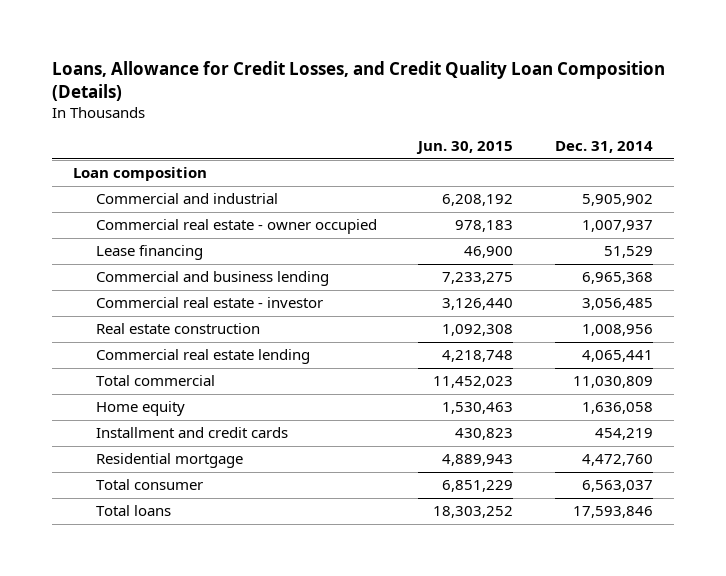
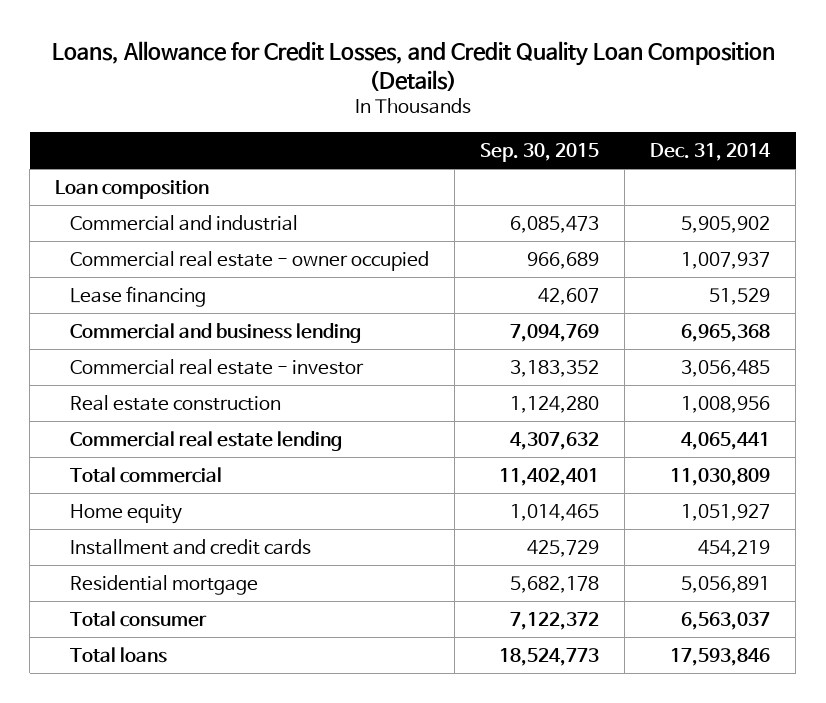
[416,141,514,155] Jun. 30, 2015 -> none
none -> [479,142,599,162] Sep. 30, 2015
[581,402,653,415] 1,636,058 -> [681,503,771,521] 1,051,927
[581,454,653,467] 4,472,760 -> [681,575,771,593] 5,056,891

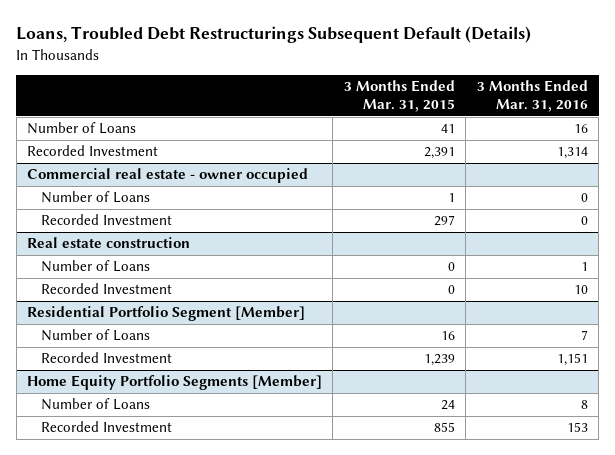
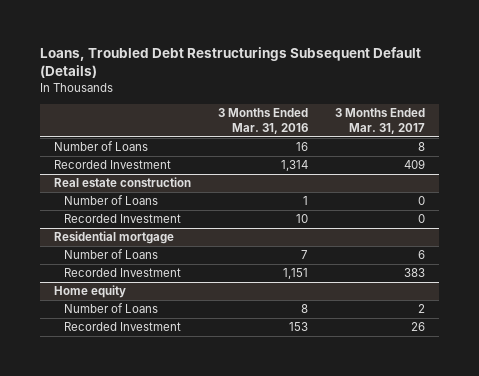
[343,80,455,113] 3 Months Ended Mar. 31, 2015 -> none
none -> [335,108,426,134] 3 Months Ended Mar. 31, 2017
[26,168,308,184] Commercial real estate - owner occupied -> none
[41,191,151,204] Number of Loans -> none
[41,214,173,226] Recorded Investment -> none
[26,306,305,322] Residential Portfolio Segment [Member] -> [53,231,174,245] Residential mortgage
[26,375,322,391] Home Equity Portfolio Segments [Member] -> [53,285,126,299] Home equity

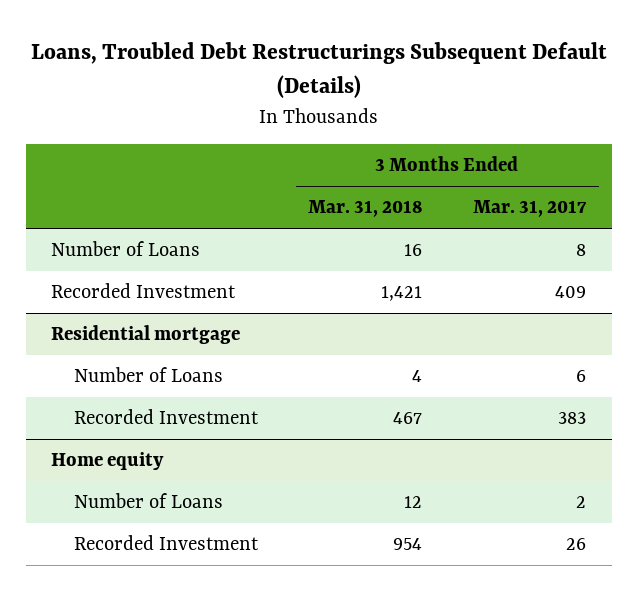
[218,108,309,134] 3 Months Ended Mar. 31, 2016 -> none
none -> [308,200,423,218] Mar. 31, 2018
[53,177,191,188] Real estate construction -> none
[64,195,159,206] Number of Loans -> none
[64,214,182,224] Recorded Investment -> none

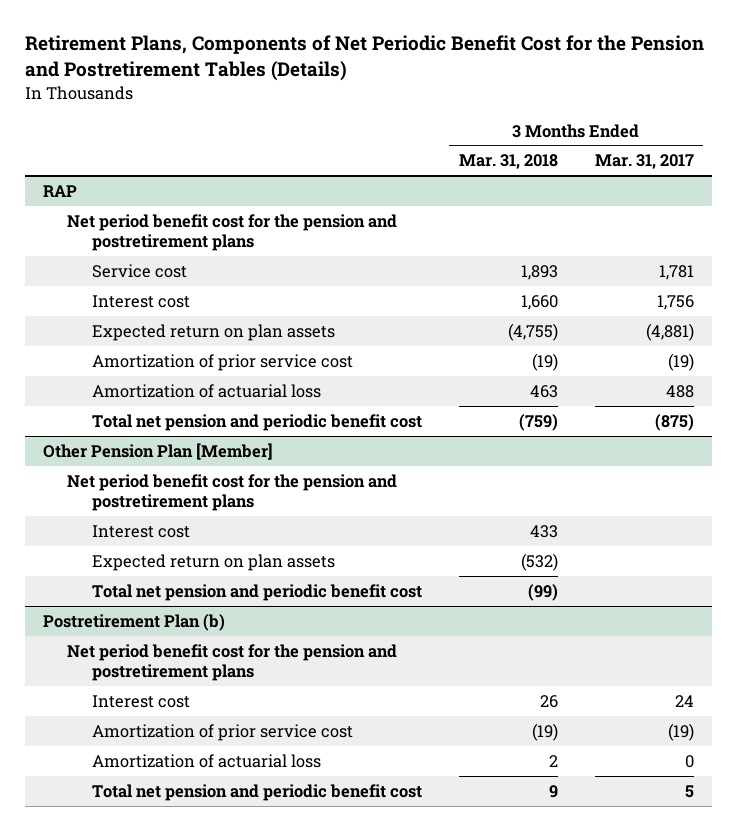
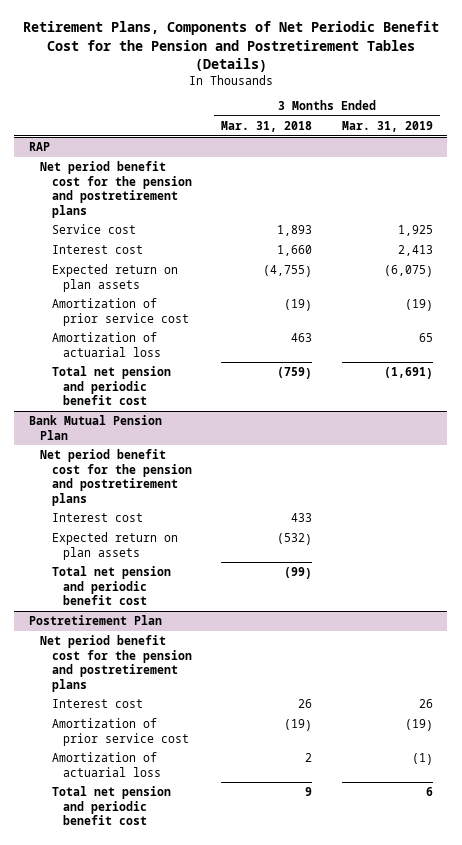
[594,154,694,170] Mar. 31, 2017 -> none
none -> [341,121,433,133] Mar. 31, 2019
[42,442,273,460] Other Pension Plan [Member] -> [28,415,162,440] Bank Mutual Pension Plan
[42,613,225,631] Postretirement Plan (b) -> [28,615,162,626] Postretirement Plan

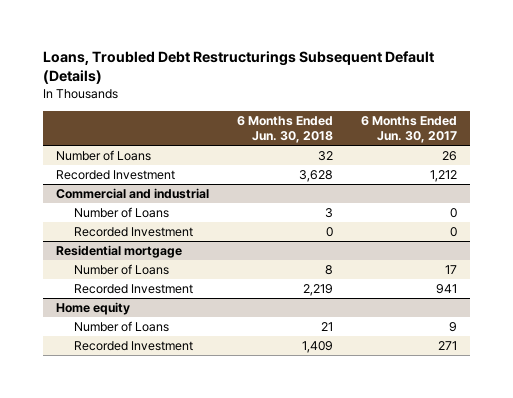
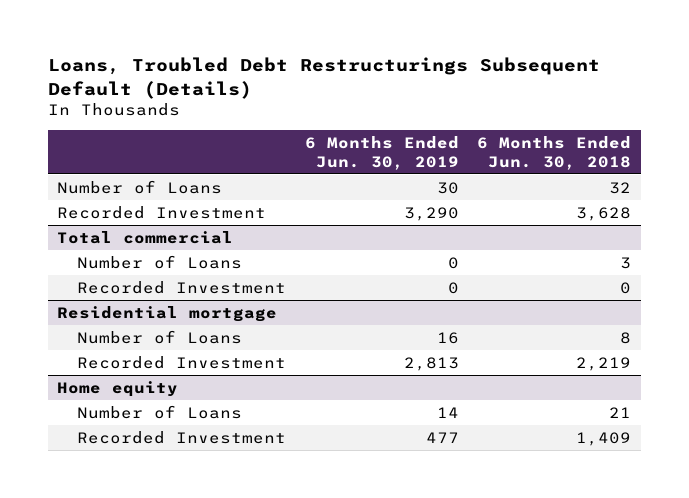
[360,115,457,144] 6 Months Ended Jun. 30, 2017 -> none
none -> [304,135,459,170] 6 Months Ended Jun. 30, 2019
[56,187,210,199] Commercial and industrial -> [57,230,234,244] Total commercial

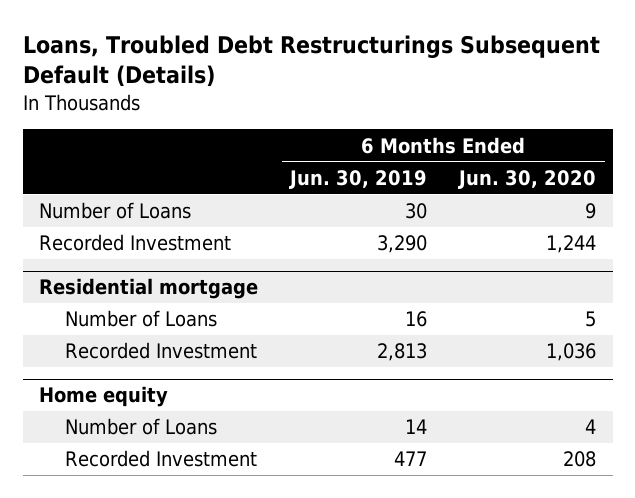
[477,135,632,170] 6 Months Ended Jun. 30, 2018 -> none
none -> [458,169,597,189] Jun. 30, 2020
[57,230,234,244] Total commercial -> none
[77,254,243,269] Number of Loans -> none
[77,280,287,294] Recorded Investment -> none

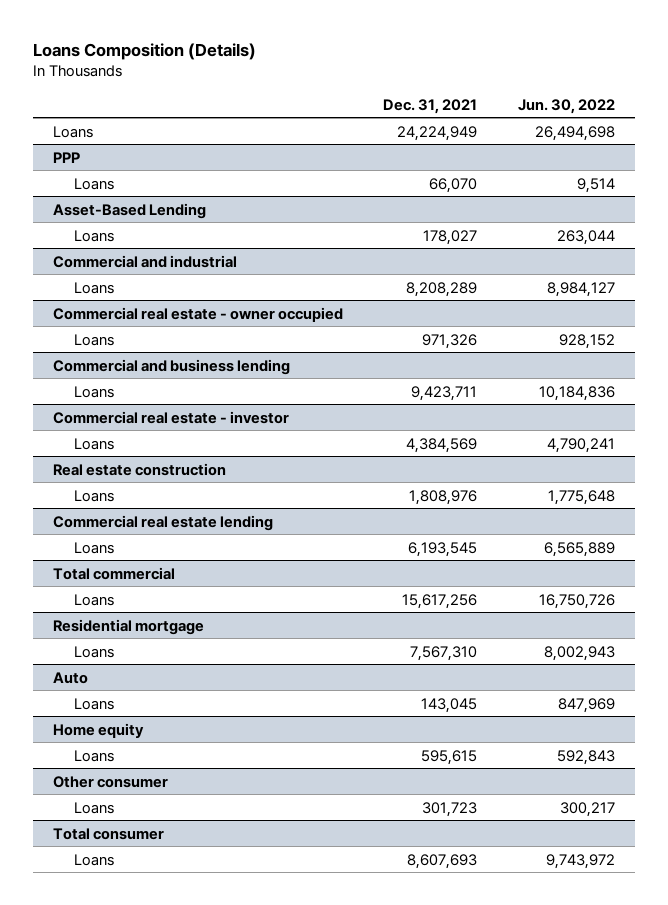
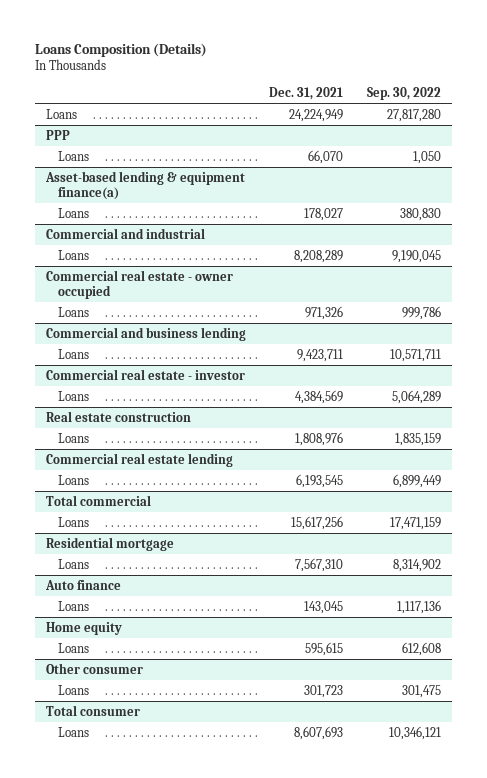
[517,98,615,114] Jun. 30, 2022 -> none
none -> [366,87,441,101] Sep. 30, 2022
[52,202,206,219] Asset-Based Lending -> [45,170,246,200] Asset-based lending & equipment finance(a)
[52,671,88,684] Auto -> [45,579,122,590] Auto finance

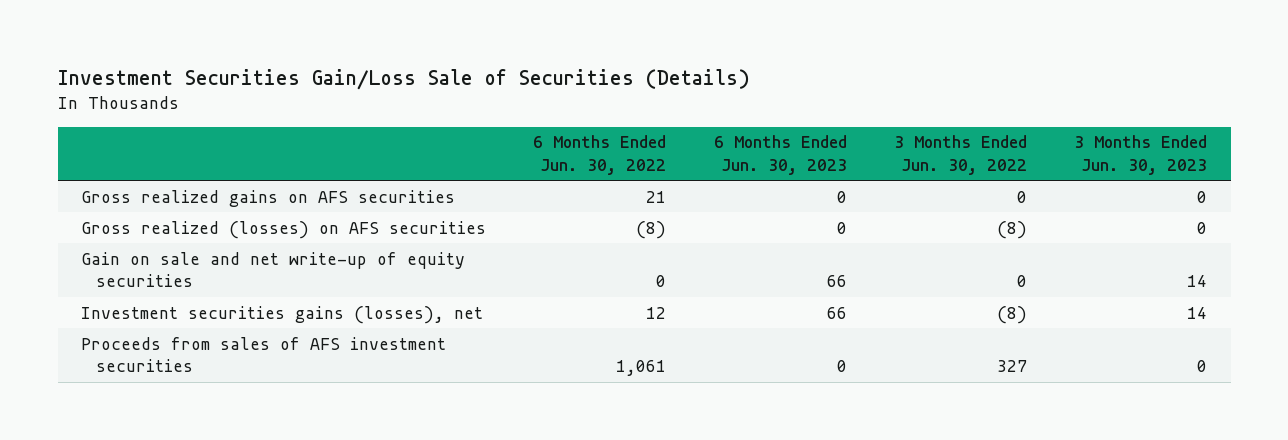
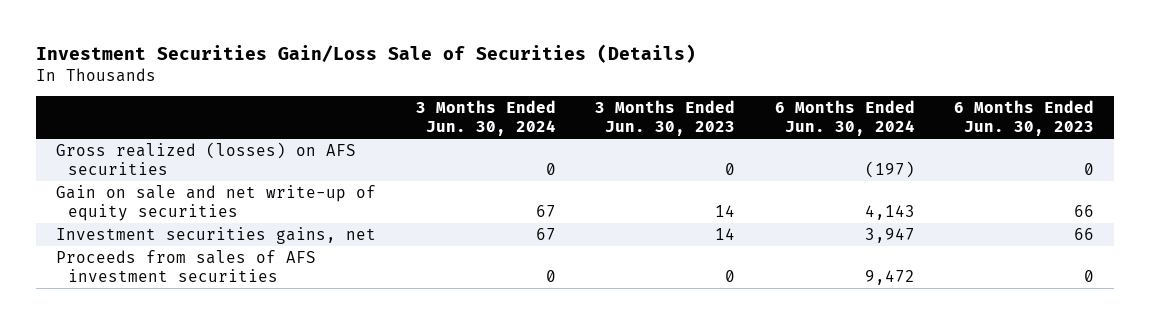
[533,135,667,175] 6 Months Ended Jun. 30, 2022 -> none
[893,135,1027,175] 3 Months Ended Jun. 30, 2022 -> none
none -> [415,100,556,136] 3 Months Ended Jun. 30, 2024
none -> [774,100,915,136] 6 Months Ended Jun. 30, 2024
[81,189,456,207] Gross realized gains on AFS securities -> none
[81,305,484,324] Investment securities gains (losses), net -> [56,226,377,244] Investment securities gains, net

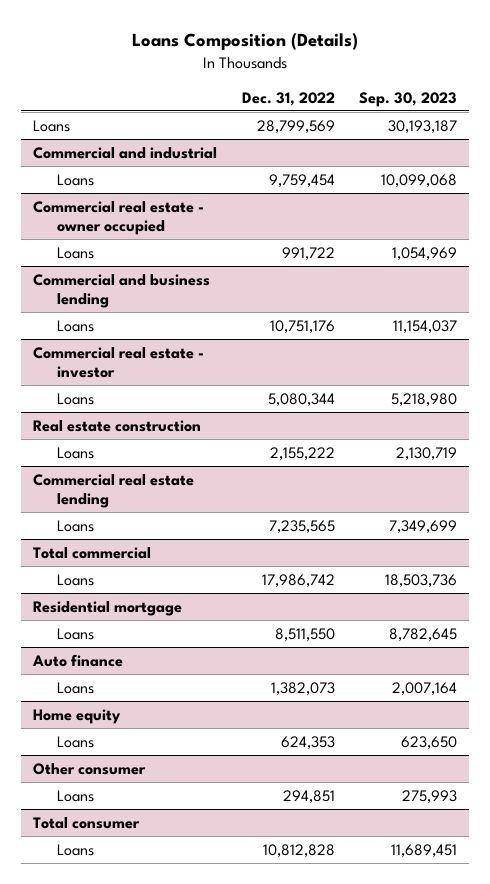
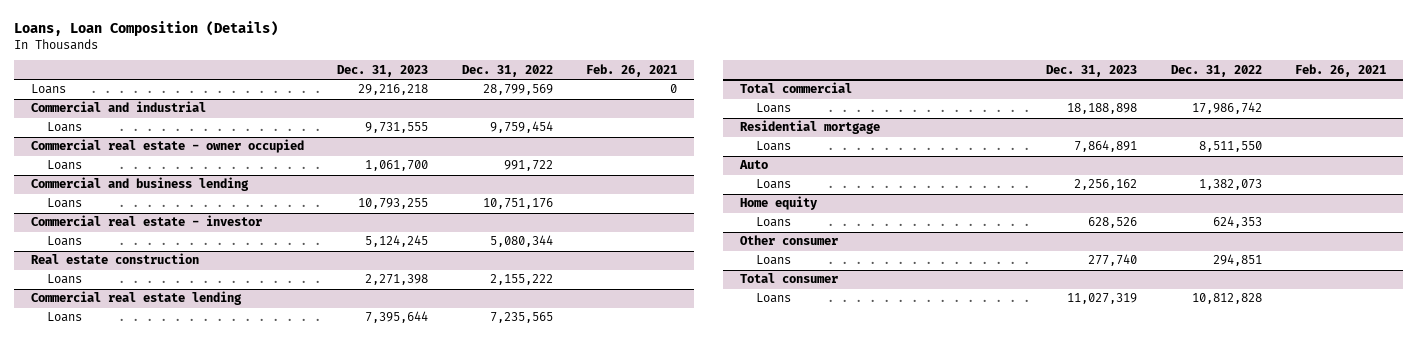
[132,33,359,51] Loans Composition (Details) -> [14,20,279,36] Loans, Loan Composition (Details)
[358,91,457,107] Sep. 30, 2023 -> none
none -> [337,64,429,77] Dec. 31, 2023
none -> [586,63,678,77] Feb. 26, 2021
[32,653,124,667] Auto finance -> [739,160,769,170] Auto

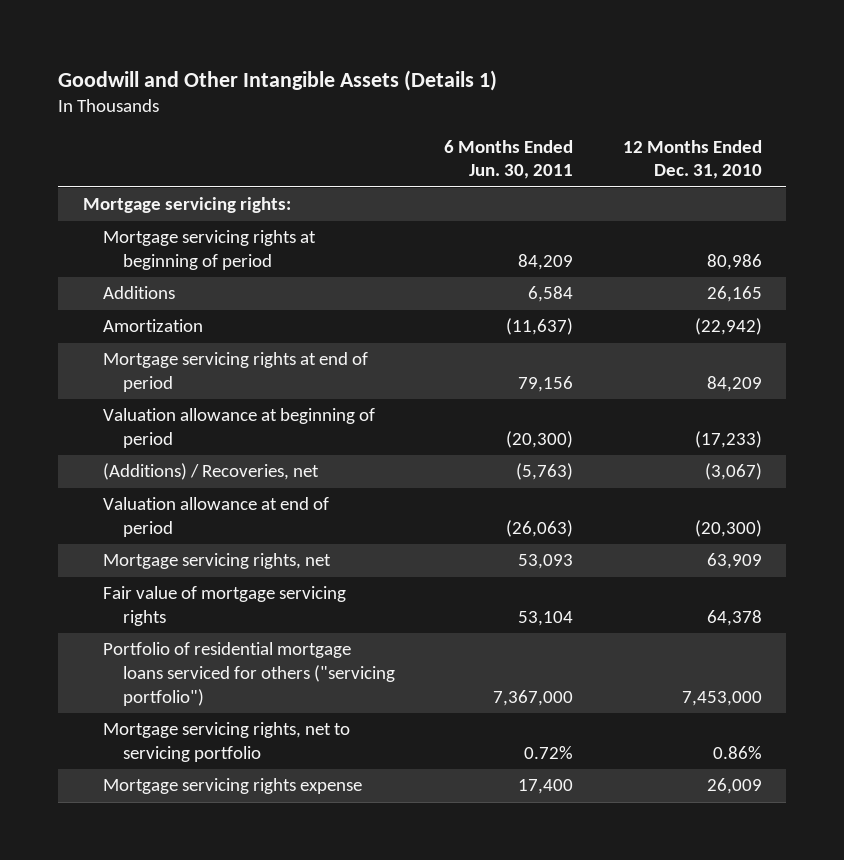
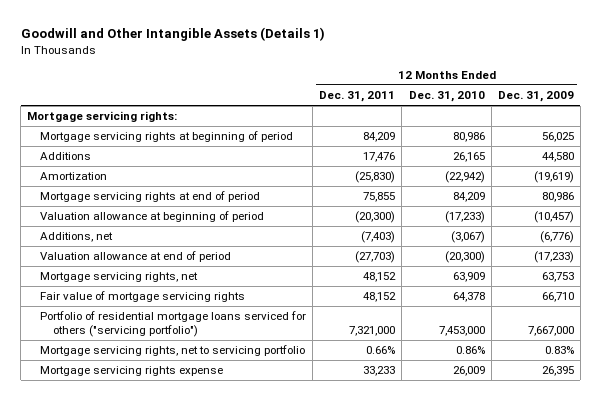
[444,139,574,180] 6 Months Ended Jun. 30, 2011 -> none
none -> [319,91,396,103] Dec. 31, 2011
none -> [497,91,574,103] Dec. 31, 2009
[102,463,319,481] (Additions) / Recoveries, net -> [40,232,114,243] Additions, net

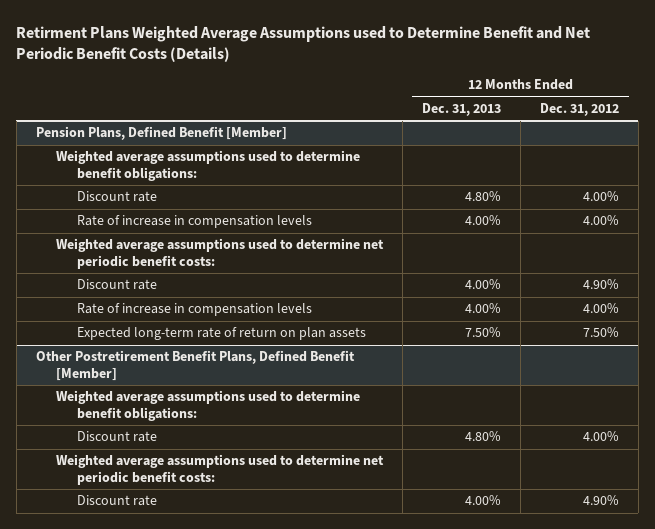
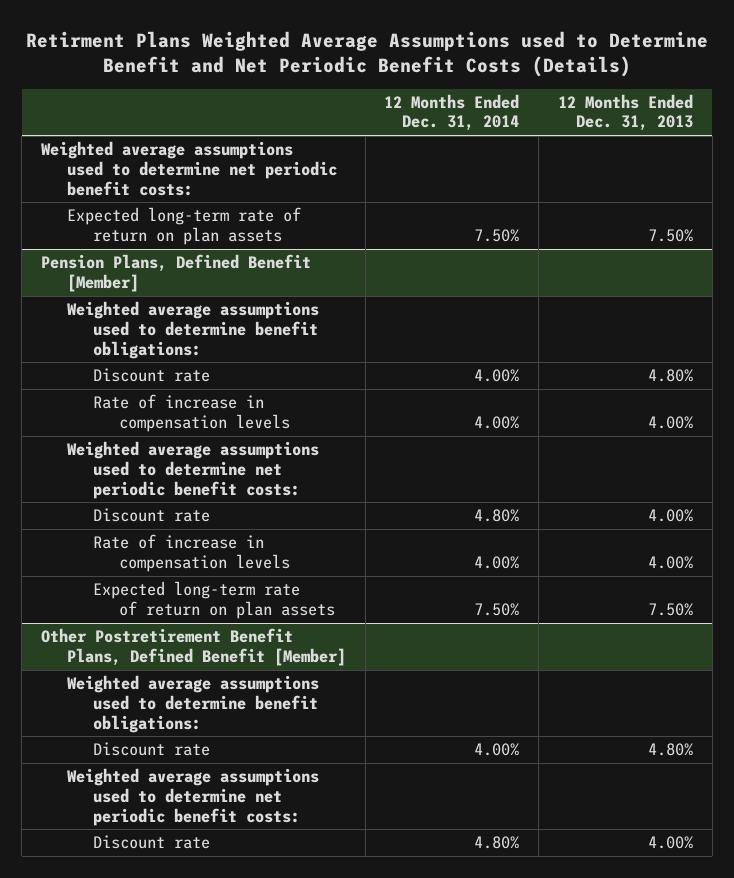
[540,103,620,117] Dec. 31, 2012 -> none
none -> [384,93,520,132] 12 Months Ended Dec. 31, 2014
none -> [40,141,337,196] Weighted average assumptions used to determine net periodic benefit costs:
none -> [66,207,301,245] Expected long-term rate of return on plan assets

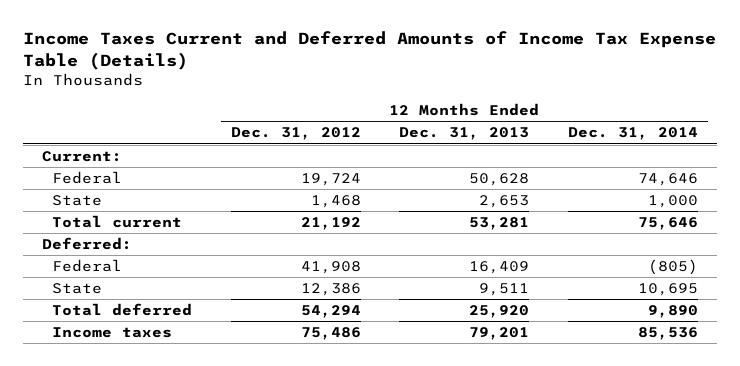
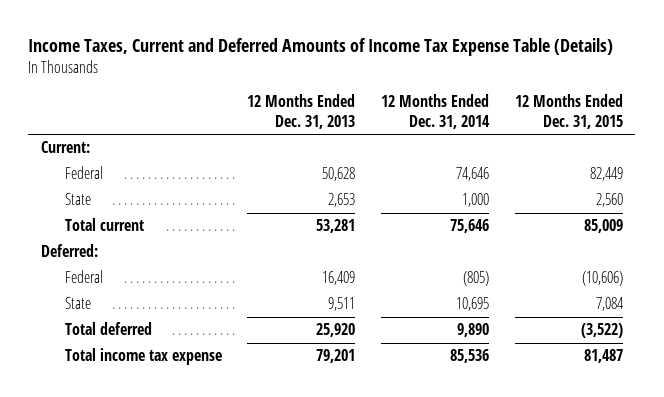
[22,31,716,71] Income Taxes Current and Deferred Amounts of Income Tax Expense Table (Details) -> [28,38,614,57] Income Taxes, Current and Deferred Amounts of Income Tax Expense Table (Details)
[230,127,361,141] Dec. 31, 2012 -> none
none -> [514,94,623,129] 12 Months Ended Dec. 31, 2015
[52,327,173,339] Income taxes -> [64,348,222,366] Total income tax expense

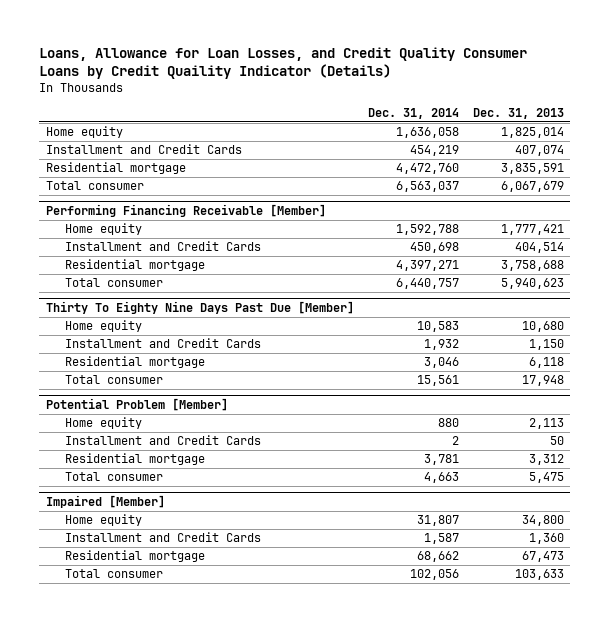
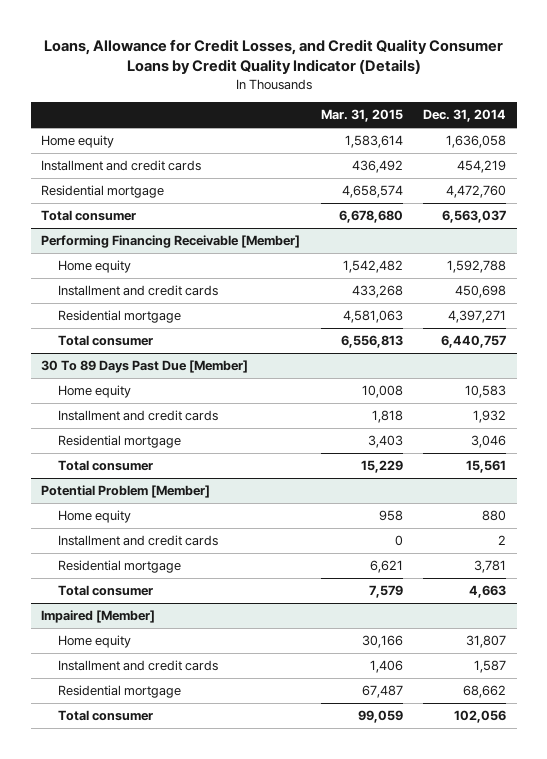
[39,46,528,79] Loans, Allowance for Loan Losses, and Credit Quality Consumer Loans by Credit Quaility Indicator (Details) -> [43,39,503,75] Loans, Allowance for Credit Losses, and Credit Quality Consumer Loans by Credit Quality Indicator (Details)
[472,107,564,119] Dec. 31, 2013 -> none
none -> [320,109,403,123] Mar. 31, 2015
[46,144,243,155] Installment and Credit Cards -> [41,160,202,172] Installment and credit cards
[64,241,261,252] Installment and Credit Cards -> [57,285,218,297] Installment and credit cards
[46,301,355,315] Thirty To Eighty Nine Days Past Due [Member] -> [41,360,249,374] 30 To 89 Days Past Due [Member]
[64,338,261,349] Installment and Credit Cards -> [57,410,218,422] Installment and credit cards
[64,435,261,446] Installment and Credit Cards -> [57,535,218,547] Installment and credit cards
[64,532,261,543] Installment and Credit Cards -> [57,660,218,672] Installment and credit cards

